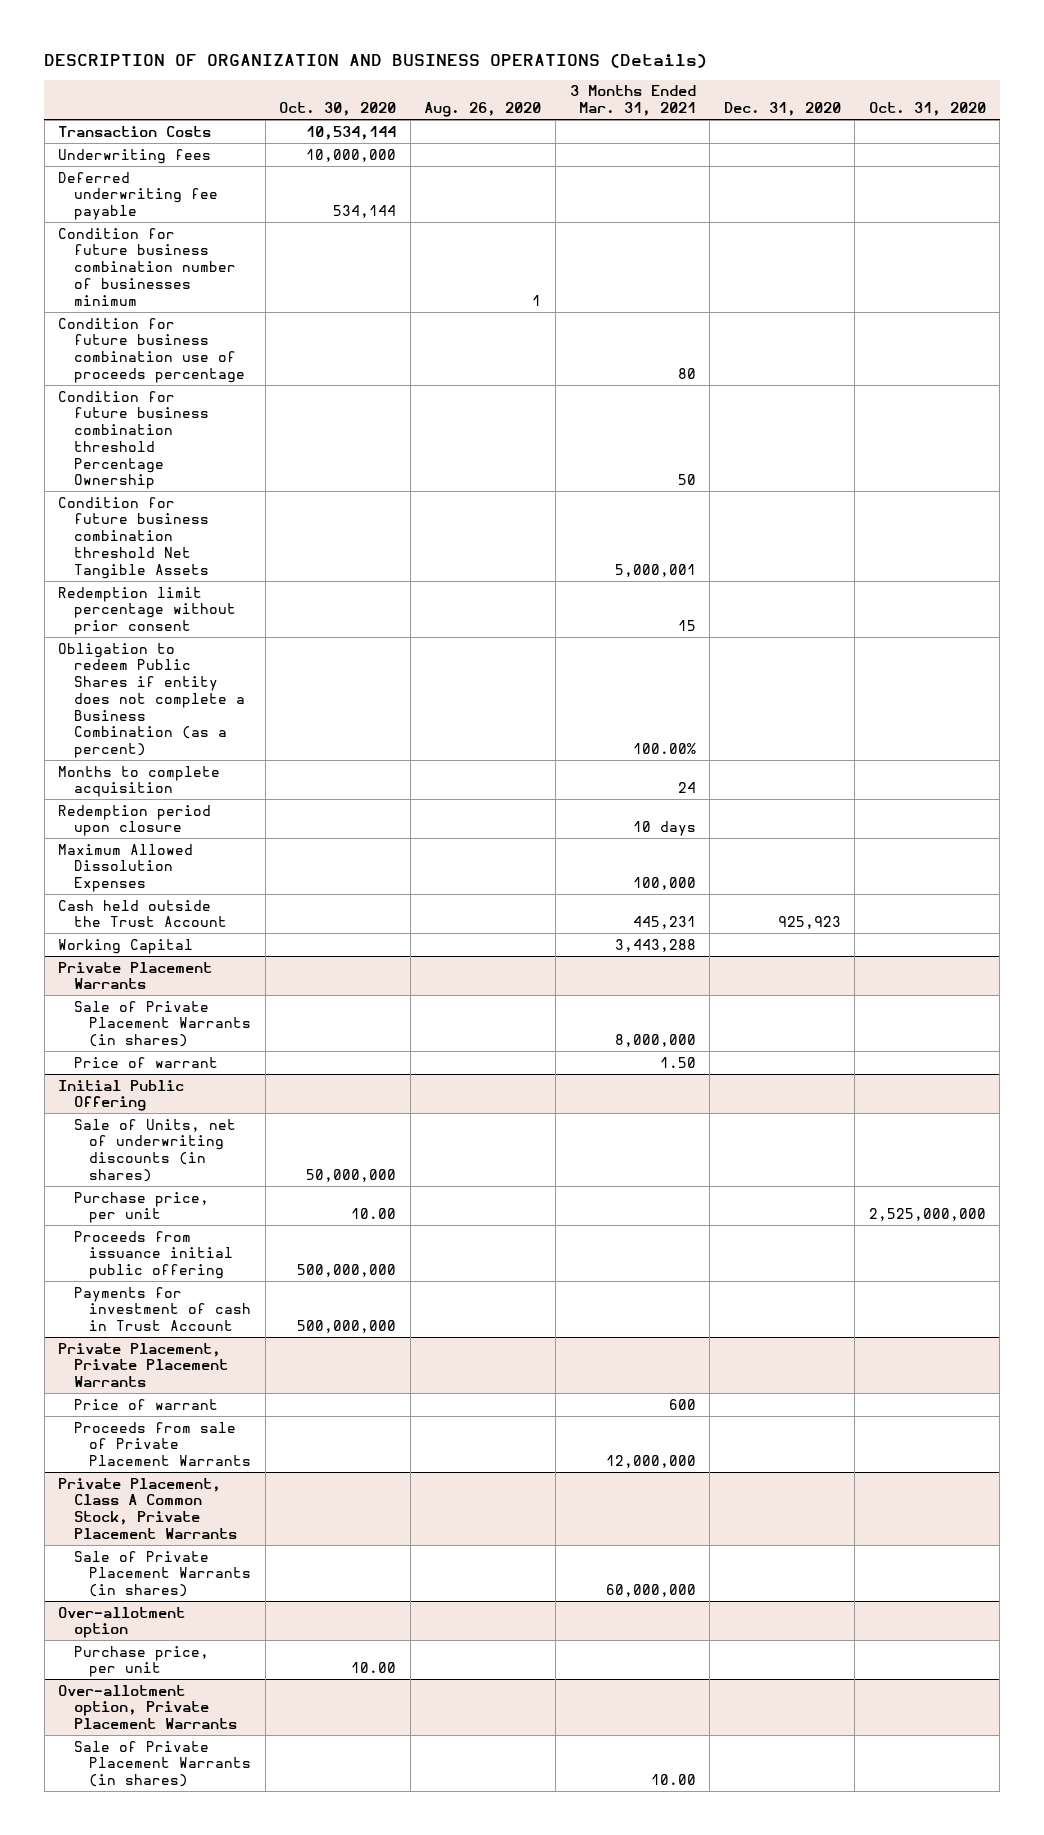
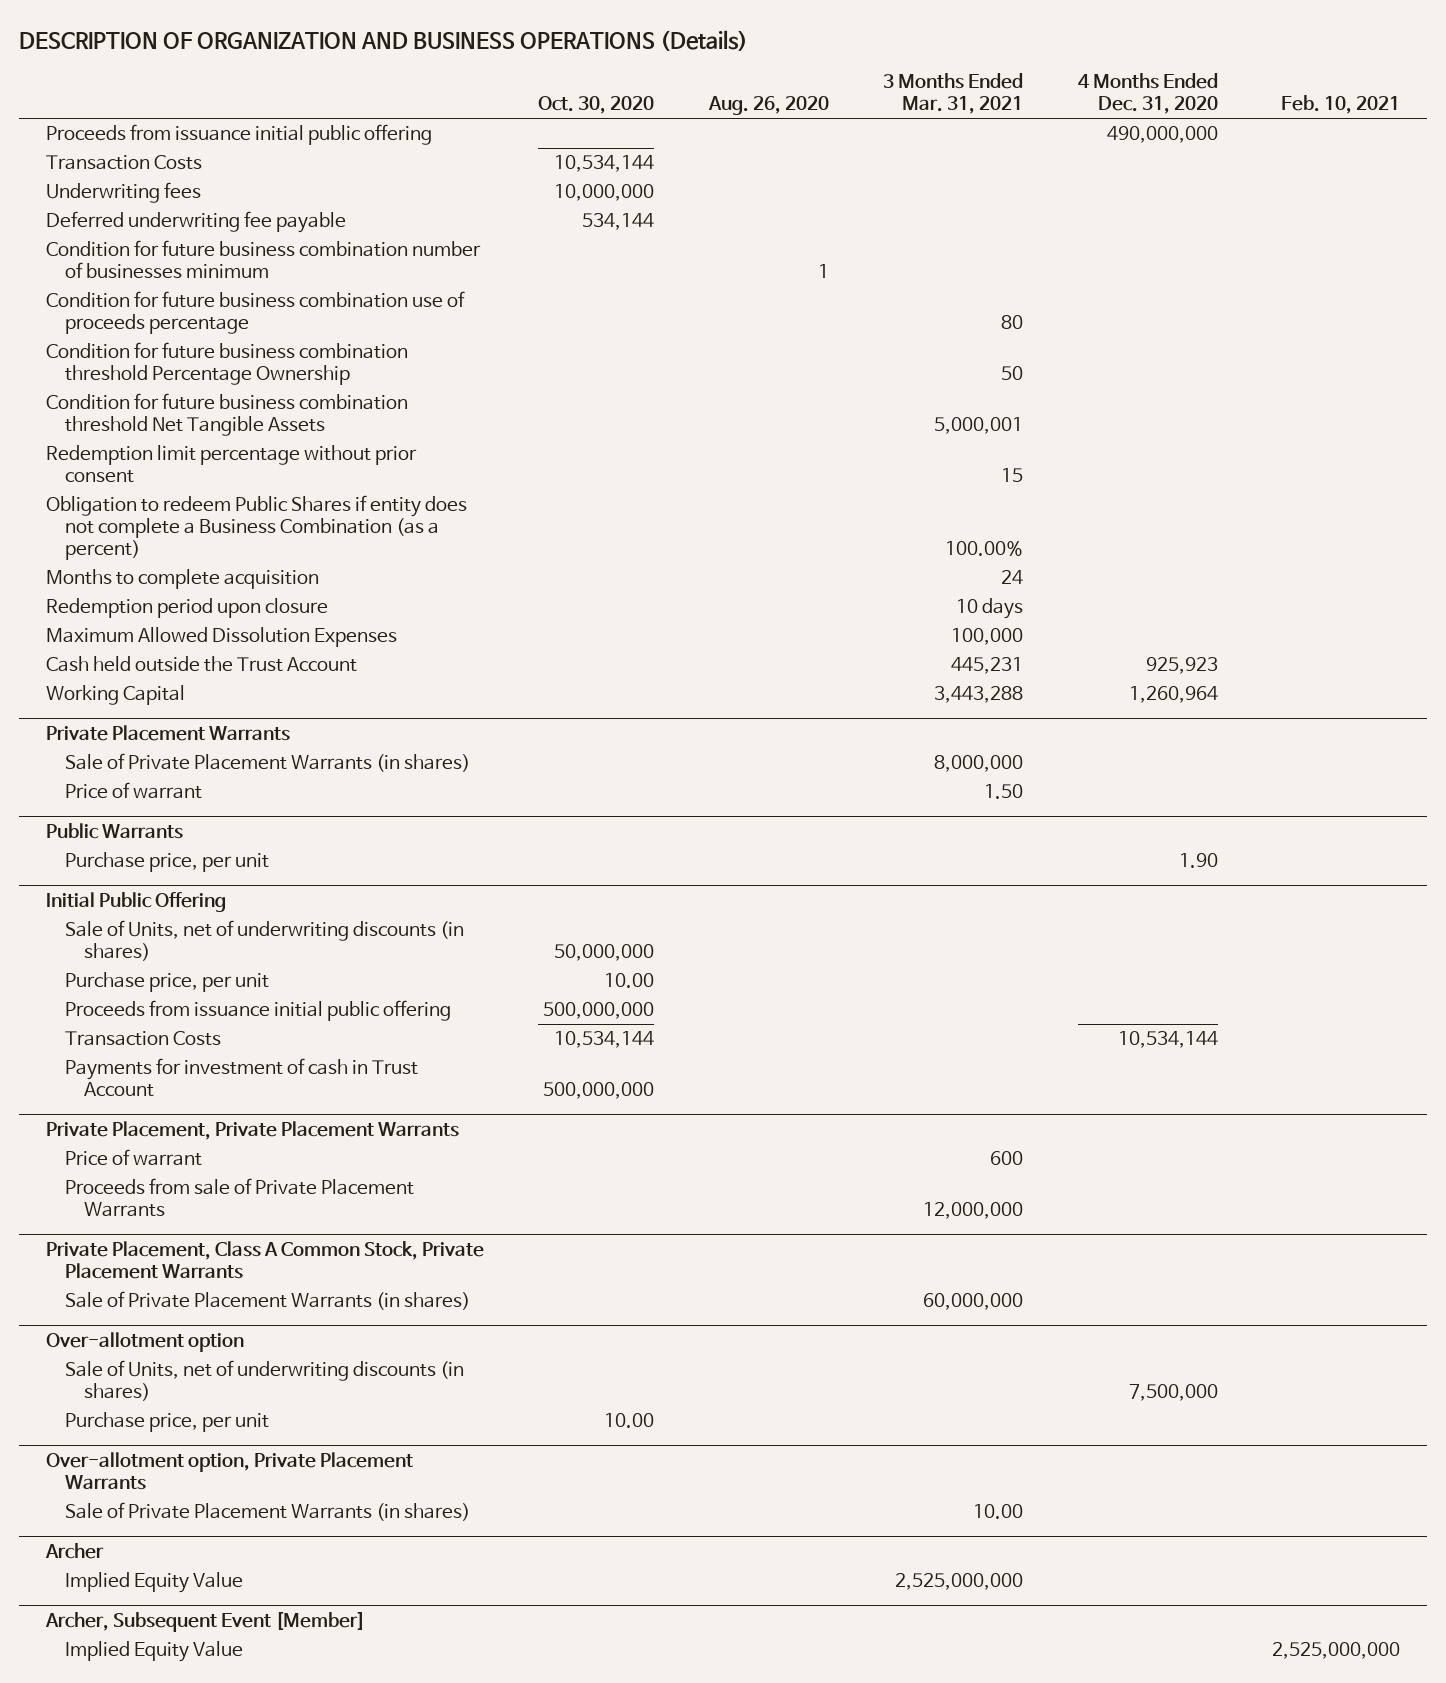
[723,102,841,117] Dec. 31, 2020 -> none
[868,102,986,117] Oct. 31, 2020 -> none
none -> [1077,73,1218,115] 4 Months Ended Dec. 31, 2020
none -> [1281,95,1401,115] Feb. 10, 2021
none -> [45,124,432,146] Proceeds from issuance initial public offering
none -> [45,823,183,840] Public Warrants
none -> [65,852,270,873] Purchase price, per unit
none -> [65,1031,222,1047] Transaction Costs
none -> [65,1360,465,1402] Sale of Units, net of underwriting discounts (in shares)
none -> [44,1543,104,1560] Archer
none -> [65,1572,244,1594] Implied Equity Value
none -> [44,1611,365,1633] Archer, Subsequent Event [Member]
none -> [65,1641,244,1663] Implied Equity Value

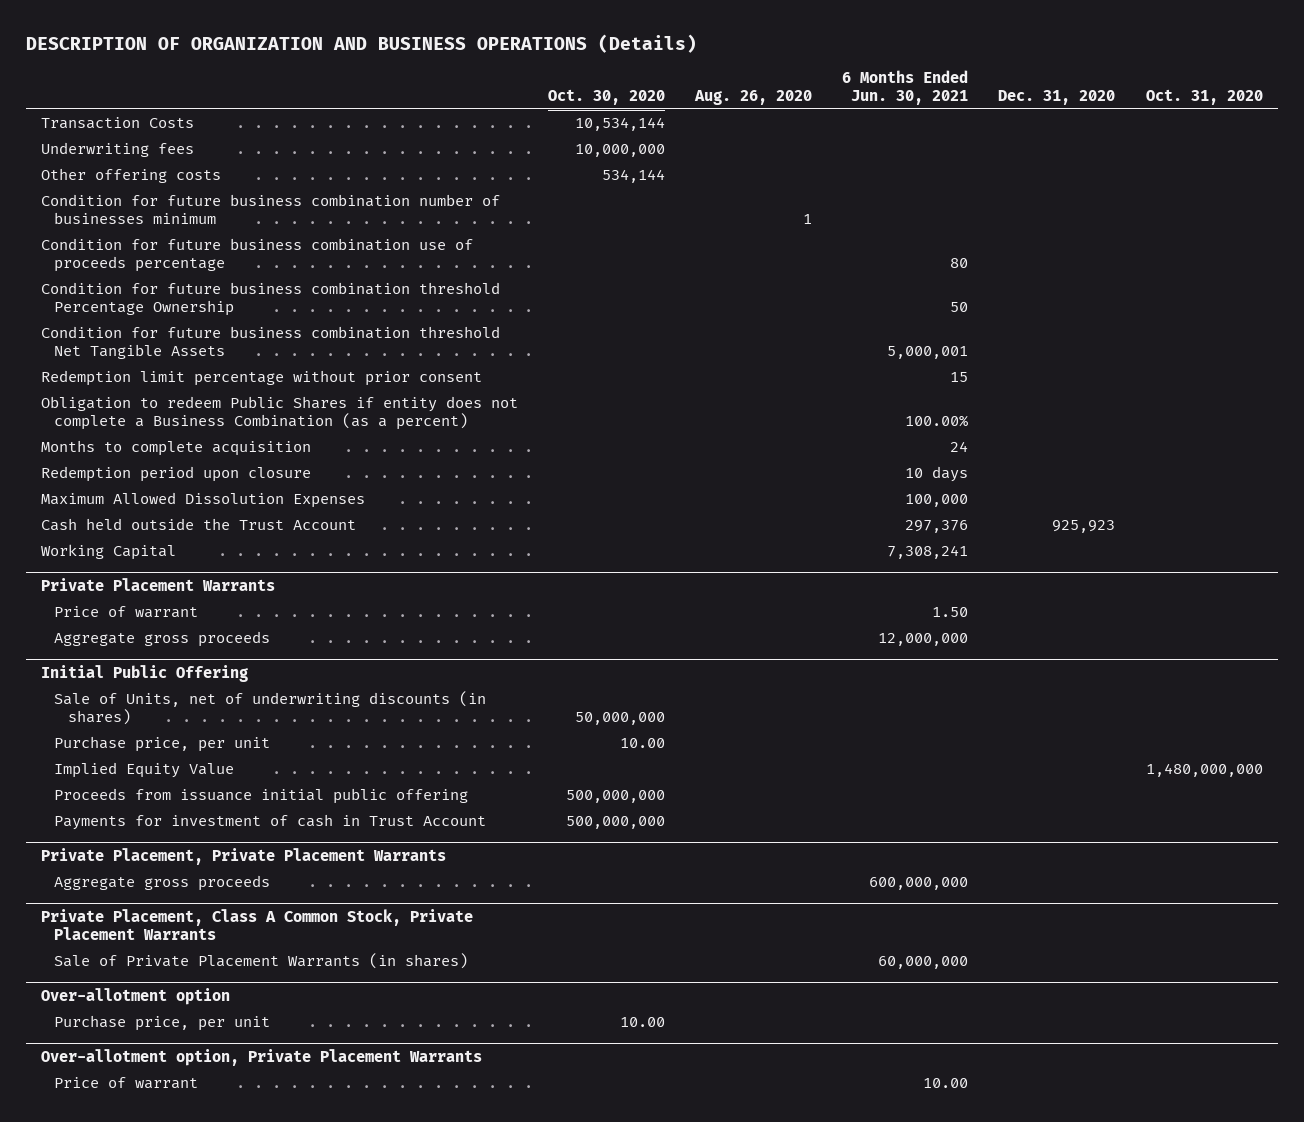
[883,73,1024,115] 3 Months Ended Mar. 31, 2021 -> none
[1077,73,1218,115] 4 Months Ended Dec. 31, 2020 -> none
[1281,95,1401,115] Feb. 10, 2021 -> none
none -> [842,70,969,106] 6 Months Ended Jun. 30, 2021
none -> [998,90,1116,106] Dec. 31, 2020
none -> [1145,89,1263,106] Oct. 31, 2020
[45,124,432,146] Proceeds from issuance initial public offering -> none
[45,211,346,234] Deferred underwriting fee payable -> [41,168,222,184] Other offering costs
[65,753,471,773] Sale of Private Placement Warrants (in shares) -> none
[45,823,183,840] Public Warrants -> none
[65,852,270,873] Purchase price, per unit -> none
none -> [54,631,271,648] Aggregate gross proceeds
none -> [54,762,235,779] Implied Equity Value
[65,1031,222,1047] Transaction Costs -> none
[65,1149,203,1167] Price of warrant -> none
[65,1178,415,1218] Proceeds from sale of Private Placement Warrants -> [54,875,271,892] Aggregate gross proceeds
[65,1360,465,1402] Sale of Units, net of underwriting discounts (in shares) -> none
[65,1502,471,1522] Sale of Private Placement Warrants (in shares) -> none
[44,1543,104,1560] Archer -> none
[65,1572,244,1594] Implied Equity Value -> none
[44,1611,365,1633] Archer, Subsequent Event [Member] -> none
[65,1641,244,1663] Implied Equity Value -> none
none -> [54,1077,199,1090] Price of warrant

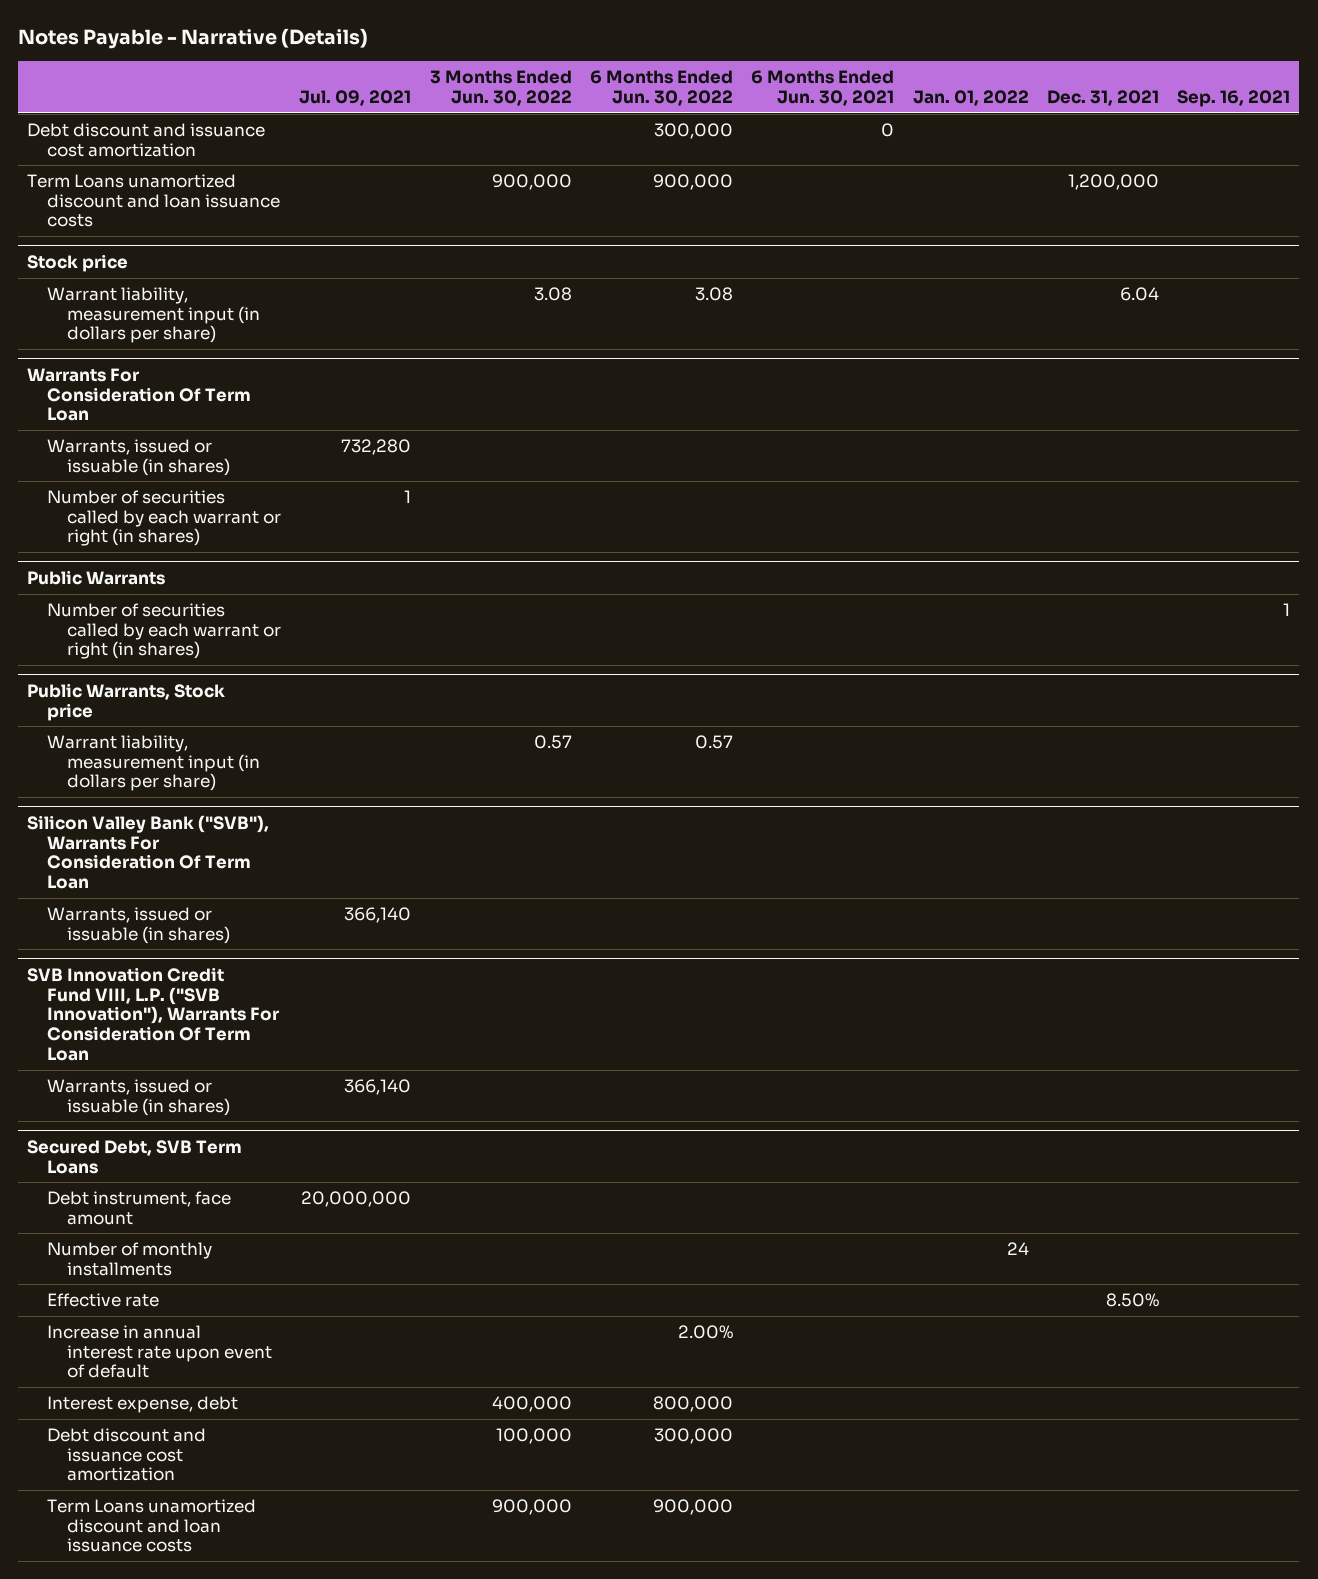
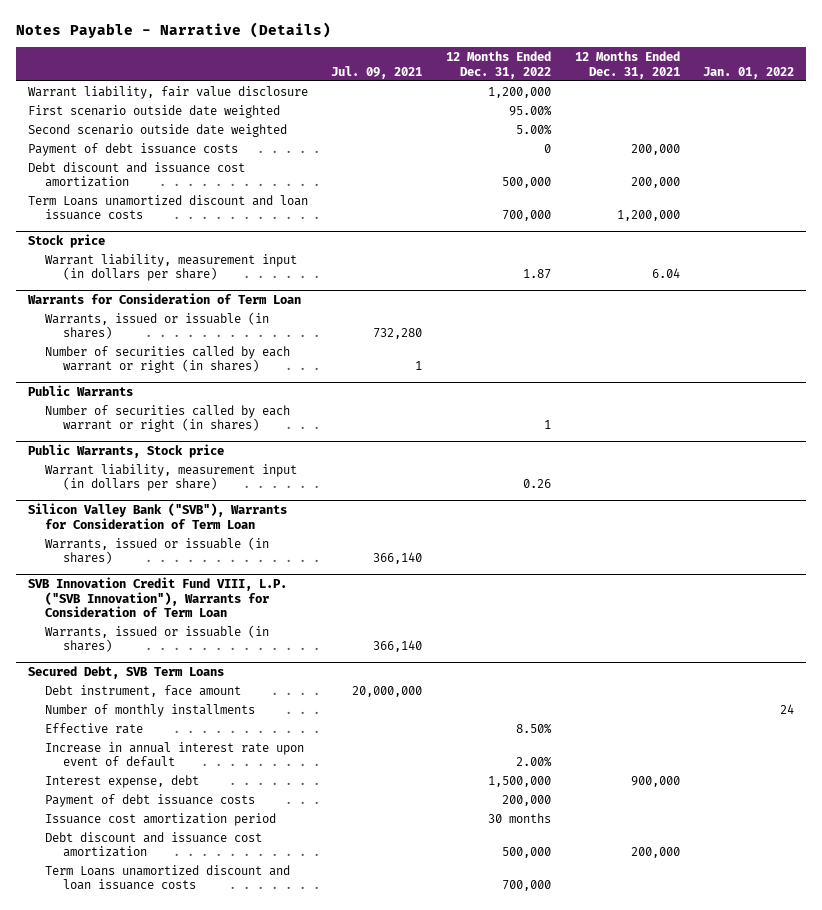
[429,70,572,106] 3 Months Ended Jun. 30, 2022 -> none
[589,70,733,106] 6 Months Ended Jun. 30, 2022 -> none
[751,70,895,106] 6 Months Ended Jun. 30, 2021 -> none
[1046,89,1159,106] Dec. 31, 2021 -> none
[1177,89,1291,107] Sep. 16, 2021 -> none
none -> [446,50,552,79] 12 Months Ended Dec. 31, 2022
none -> [574,50,680,79] 12 Months Ended Dec. 31, 2021
none -> [27,85,308,99] Warrant liability, fair value disclosure
none -> [27,104,280,118] First scenario outside date weighted
none -> [27,123,287,137] Second scenario outside date weighted
none -> [27,142,238,156] Payment of debt issuance costs
[27,367,252,422] Warrants For Consideration Of Term Loan -> [26,292,301,304] Warrants for Consideration of Term Loan
[27,814,270,890] Silicon Valley Bank ("SVB"), Warrants For Consideration Of Term Loan -> [27,502,287,529] Silicon Valley Bank ("SVB"), Warrants for Consideration of Term Loan
[27,966,280,1061] SVB Innovation Credit Fund VIII, L.P. ("SVB Innovation"), Warrants For Consideration Of Term Loan -> [27,576,287,618] SVB Innovation Credit Fund VIII, L.P. ("SVB Innovation"), Warrants for Consideration of Term Loan
none -> [45,793,256,807] Payment of debt issuance costs
none -> [45,812,277,826] Issuance cost amortization period

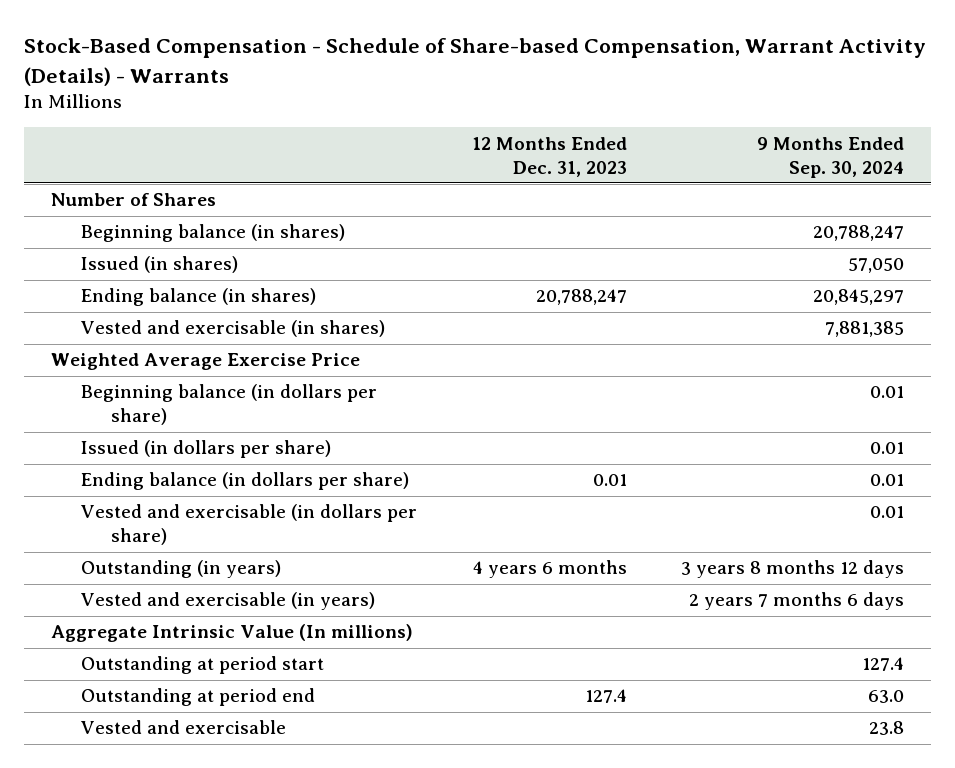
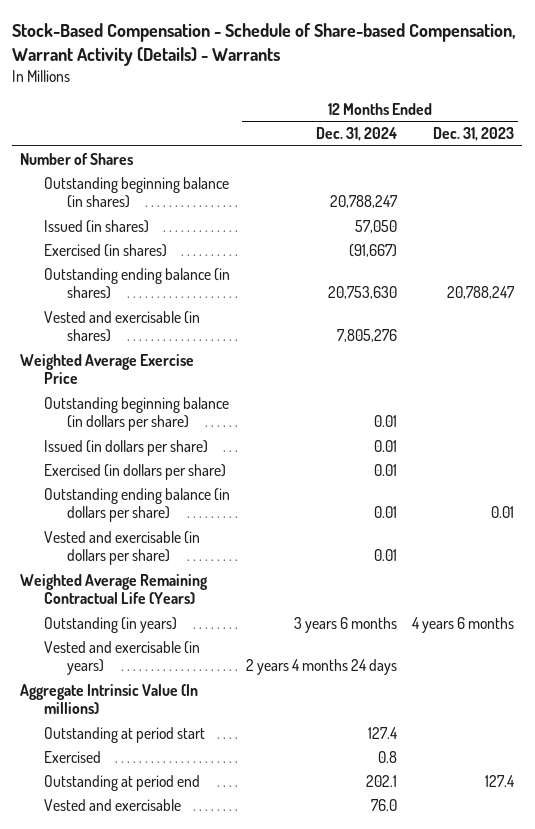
[757,136,905,178] 9 Months Ended Sep. 30, 2024 -> none
none -> [315,127,397,142] Dec. 31, 2024
[81,224,346,243] Beginning balance (in shares) -> [43,176,229,209] Outstanding beginning balance (in shares)
none -> [43,243,167,257] Exercised (in shares)
[81,288,317,307] Ending balance (in shares) -> [43,267,230,300] Outstanding ending balance (in shares)
[81,384,378,426] Beginning balance (in dollars per share) -> [43,396,229,432] Outstanding beginning balance (in dollars per share)
none -> [43,463,226,480] Exercised (in dollars per share)
[81,472,410,491] Ending balance (in dollars per share) -> [43,487,230,523] Outstanding ending balance (in dollars per share)
none -> [20,573,209,605] Weighted Average Remaining Contractual Life (Years)
none -> [43,750,101,763] Exercised

